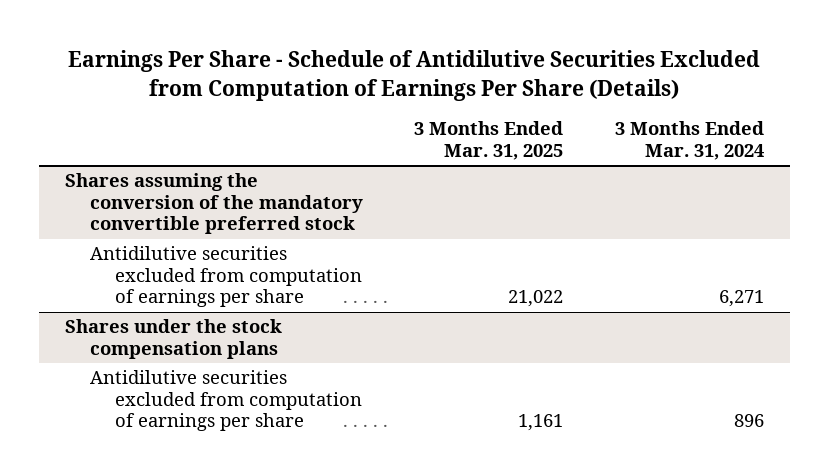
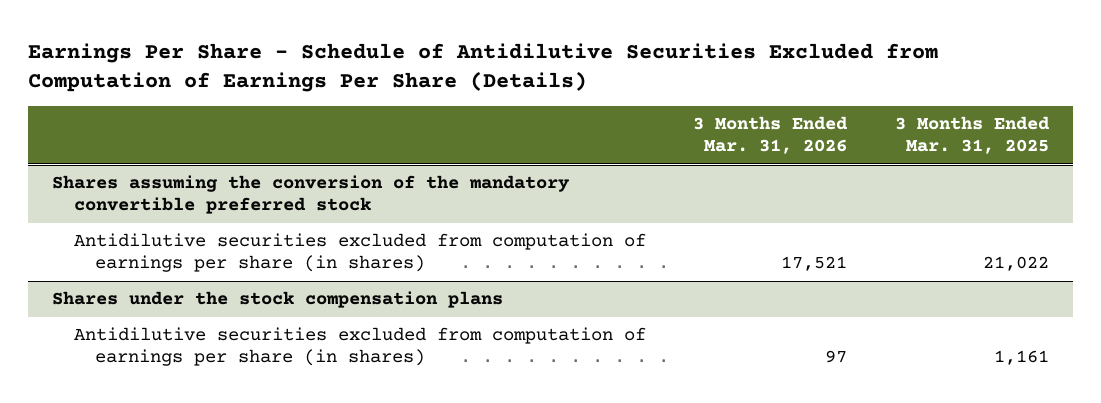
[614,121,764,160] 3 Months Ended Mar. 31, 2024 -> none
none -> [693,116,849,155] 3 Months Ended Mar. 31, 2026
[89,246,362,308] Antidilutive securities excluded from computation of earnings per share -> [73,233,646,273] Antidilutive securities excluded from computation of earnings per share (in shares)
[89,370,362,432] Antidilutive securities excluded from computation of earnings per share -> [73,327,646,367] Antidilutive securities excluded from computation of earnings per share (in shares)

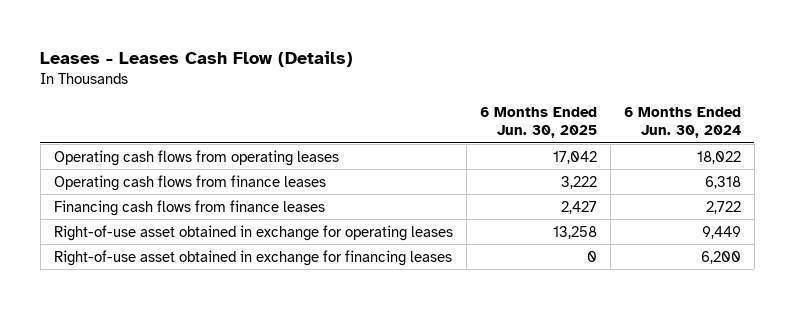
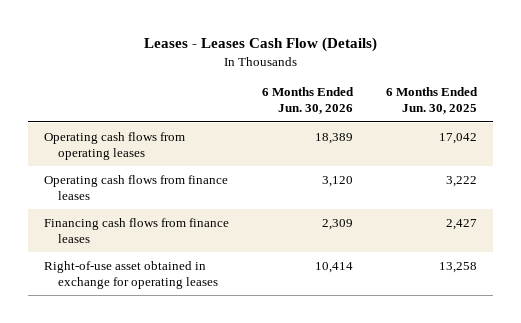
[623,107,741,139] 6 Months Ended Jun. 30, 2024 -> none
none -> [262,87,355,115] 6 Months Ended Jun. 30, 2026
[53,249,452,266] Right-of-use asset obtained in exchange for financing leases -> none

